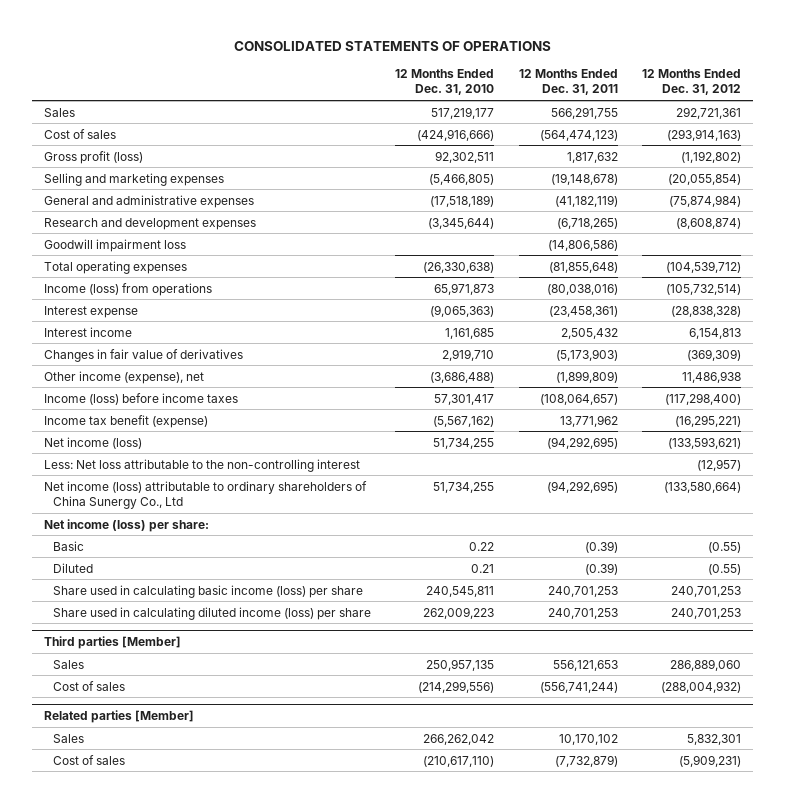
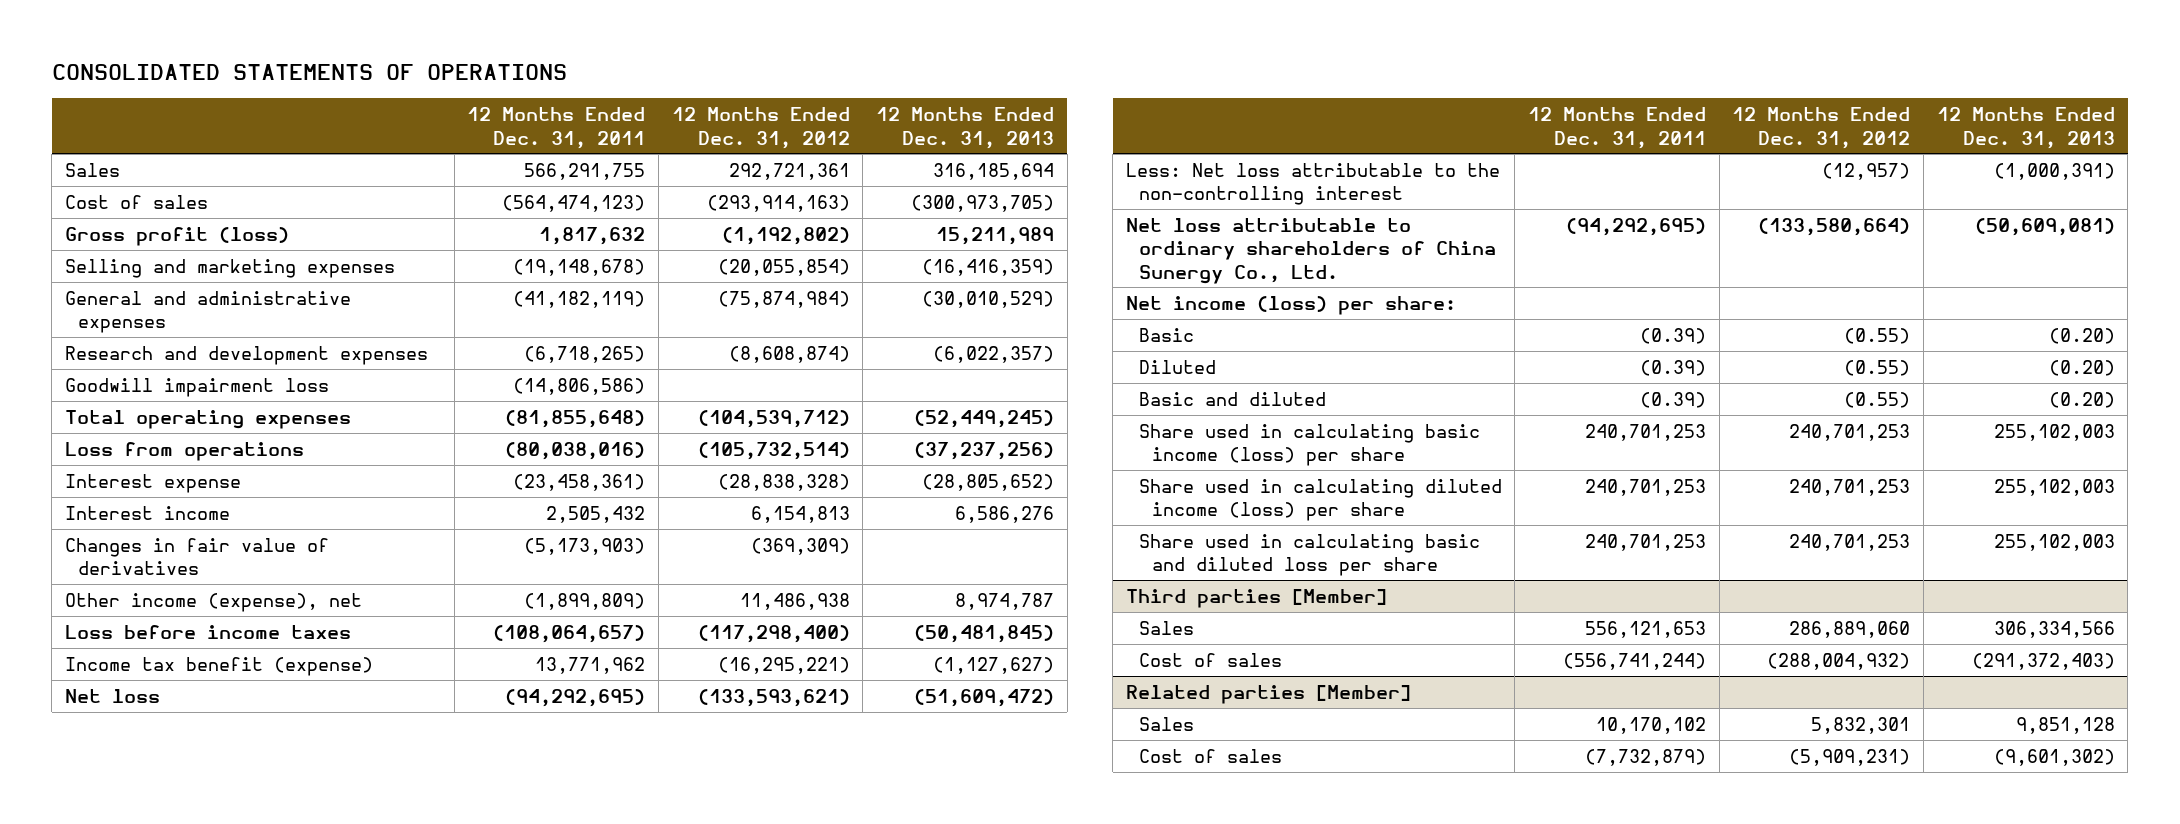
[395,69,495,96] 12 Months Ended Dec. 31, 2010 -> none
none -> [875,107,1054,149] 12 Months Ended Dec. 31, 2013
[44,282,213,296] Income (loss) from operations -> [65,441,305,461] Loss from operations
[44,392,239,405] Income (loss) before income taxes -> [65,624,352,639] Loss before income taxes
[44,436,143,449] Net income (loss) -> [65,688,161,703] Net loss
[44,480,368,509] Net income (loss) attributable to ordinary shareholders of China Sunergy Co., Ltd -> [1125,217,1496,284] Net loss attributable to ordinary shareholders of China Sunergy Co., Ltd.
none -> [1138,391,1326,406] Basic and diluted
none -> [1138,533,1480,577] Share used in calculating basic and diluted loss per share

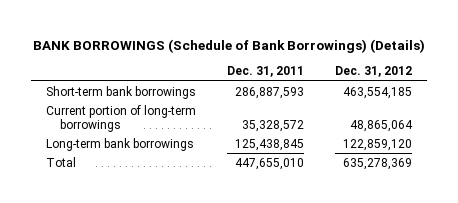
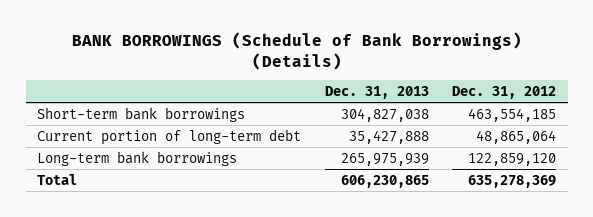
[227,66,305,78] Dec. 31, 2011 -> none
none -> [324,86,429,100] Dec. 31, 2013
[46,104,197,132] Current portion of long-term borrowings -> [37,128,302,145] Current portion of long-term debt

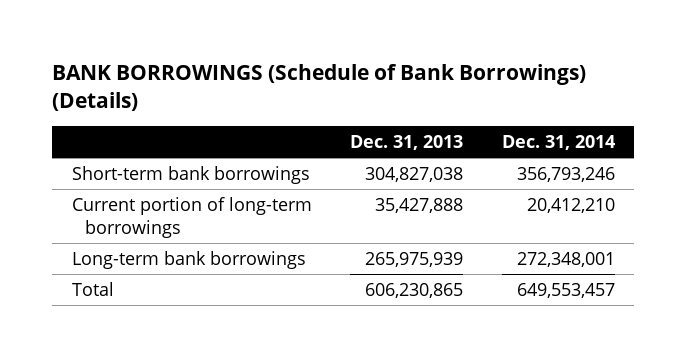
[452,86,557,100] Dec. 31, 2012 -> none
none -> [501,135,615,151] Dec. 31, 2014
[37,128,302,145] Current portion of long-term debt -> [71,197,312,239] Current portion of long-term borrowings

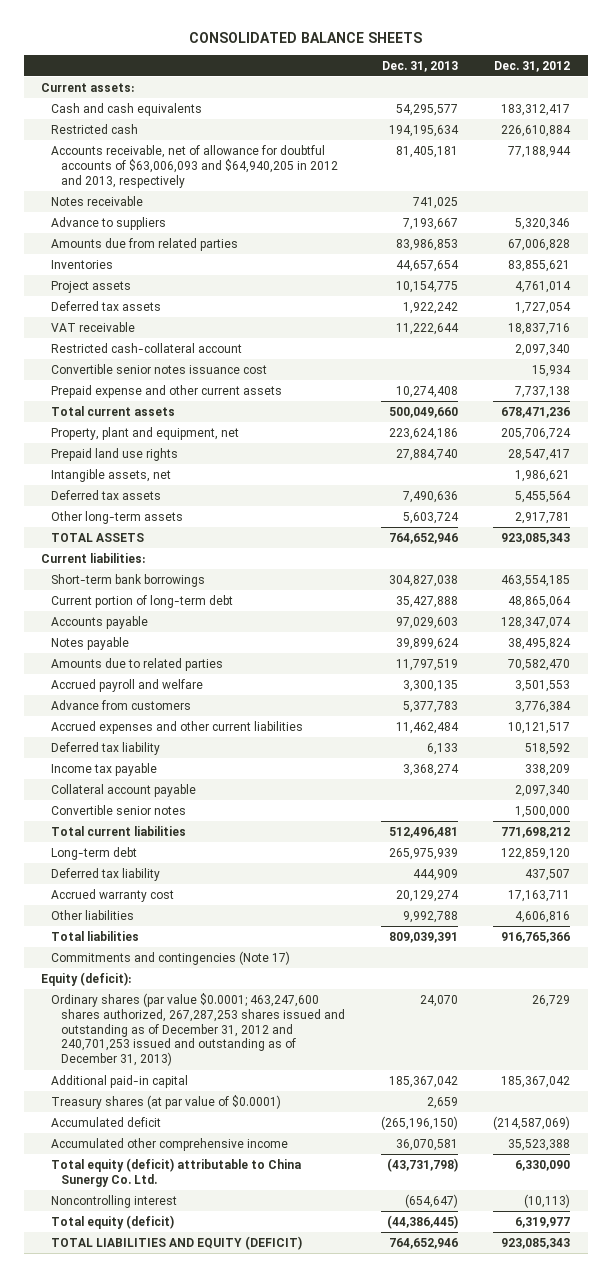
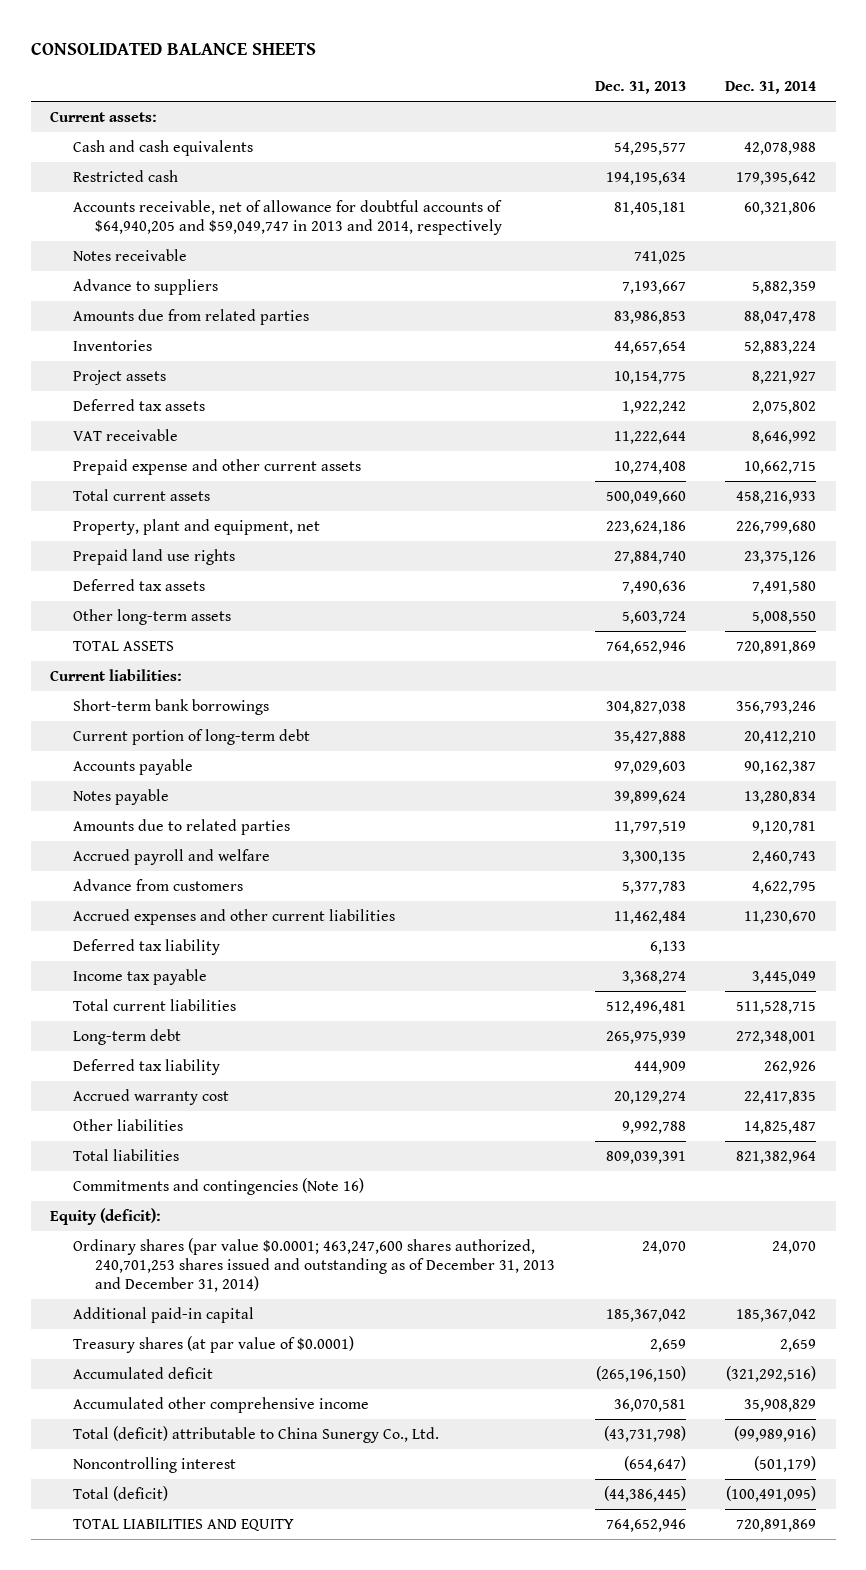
[494,60,571,72] Dec. 31, 2012 -> none
none -> [724,81,816,95] Dec. 31, 2014
[51,144,339,188] Accounts receivable, net of allowance for doubtful accounts of $63,006,093 and $64,940,205 in 2012 and 2013, respectively -> [72,199,503,236] Accounts receivable, net of allowance for doubtful accounts of $64,940,205 and $59,049,747 in 2013 and 2014, respectively
[51,342,243,353] Restricted cash-collateral account -> none
[51,363,268,374] Convertible senior notes issuance cost -> none
[51,468,172,482] Intangible assets, net -> none
[51,783,197,797] Collateral account payable -> none
[51,804,187,815] Convertible senior notes -> none
[51,950,291,965] Commitments and contingencies (Note 17) -> [72,1177,364,1195] Commitments and contingencies (Note 16)
[51,992,346,1067] Ordinary shares (par value $0.0001; 463,247,600 shares authorized, 267,287,253 shares issued and outstanding as of December 31, 2012 and 240,701,253 issued and outstanding as of December 31, 2013) -> [72,1237,556,1293] Ordinary shares (par value $0.0001; 463,247,600 shares authorized, 240,701,253 shares issued and outstanding as of December 31, 2013 and December 31, 2014)
[51,1157,302,1187] Total equity (deficit) attributable to China Sunergy Co. Ltd. -> [72,1425,439,1443] Total (deficit) attributable to China Sunergy Co., Ltd.
[51,1214,175,1229] Total equity (deficit) -> [72,1485,168,1501] Total (deficit)
[51,1235,303,1250] TOTAL LIABILITIES AND EQUITY (DEFICIT) -> [72,1518,294,1531] TOTAL LIABILITIES AND EQUITY

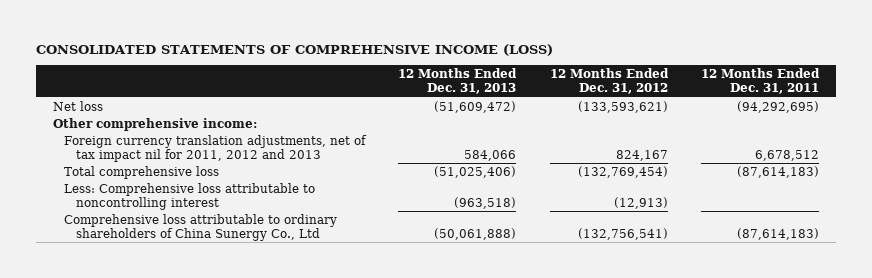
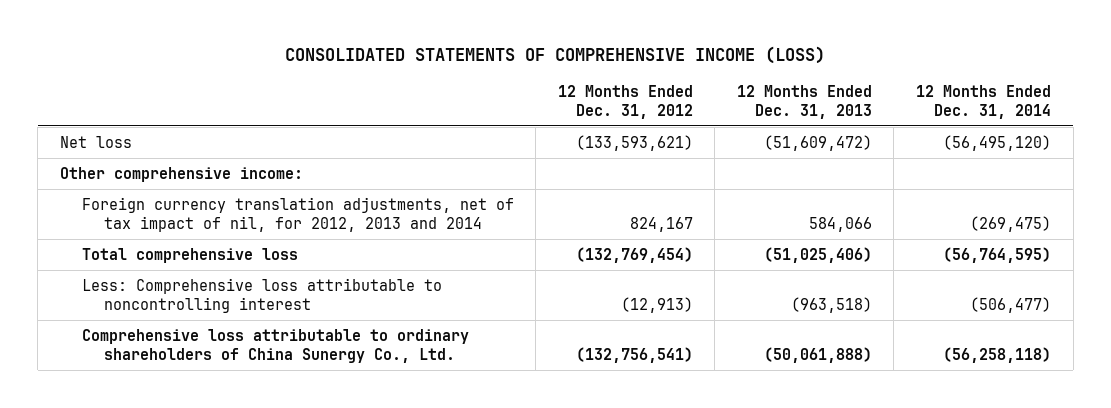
[701,68,821,95] 12 Months Ended Dec. 31, 2011 -> none
none -> [916,84,1052,119] 12 Months Ended Dec. 31, 2014
[64,134,368,162] Foreign currency translation adjustments, net of tax impact nil for 2011, 2012 and 2013 -> [81,196,514,233] Foreign currency translation adjustments, net of tax impact of nil, for 2012, 2013 and 2014
[64,213,338,241] Comprehensive loss attributable to ordinary shareholders of China Sunergy Co., Ltd -> [81,328,469,364] Comprehensive loss attributable to ordinary shareholders of China Sunergy Co., Ltd.

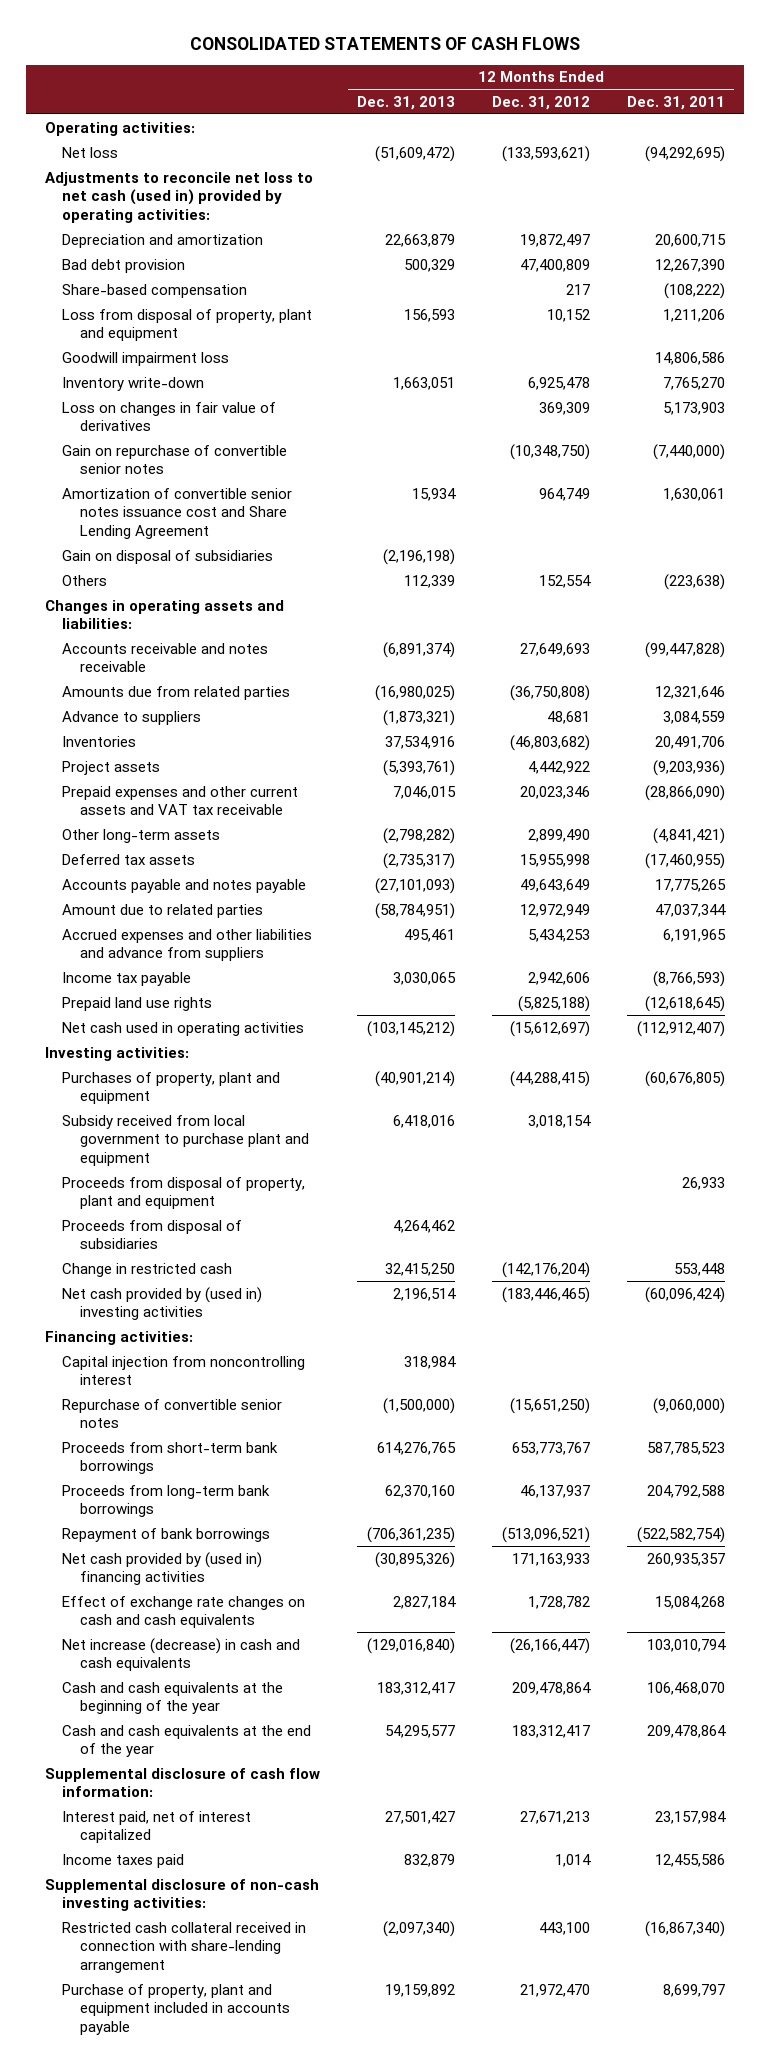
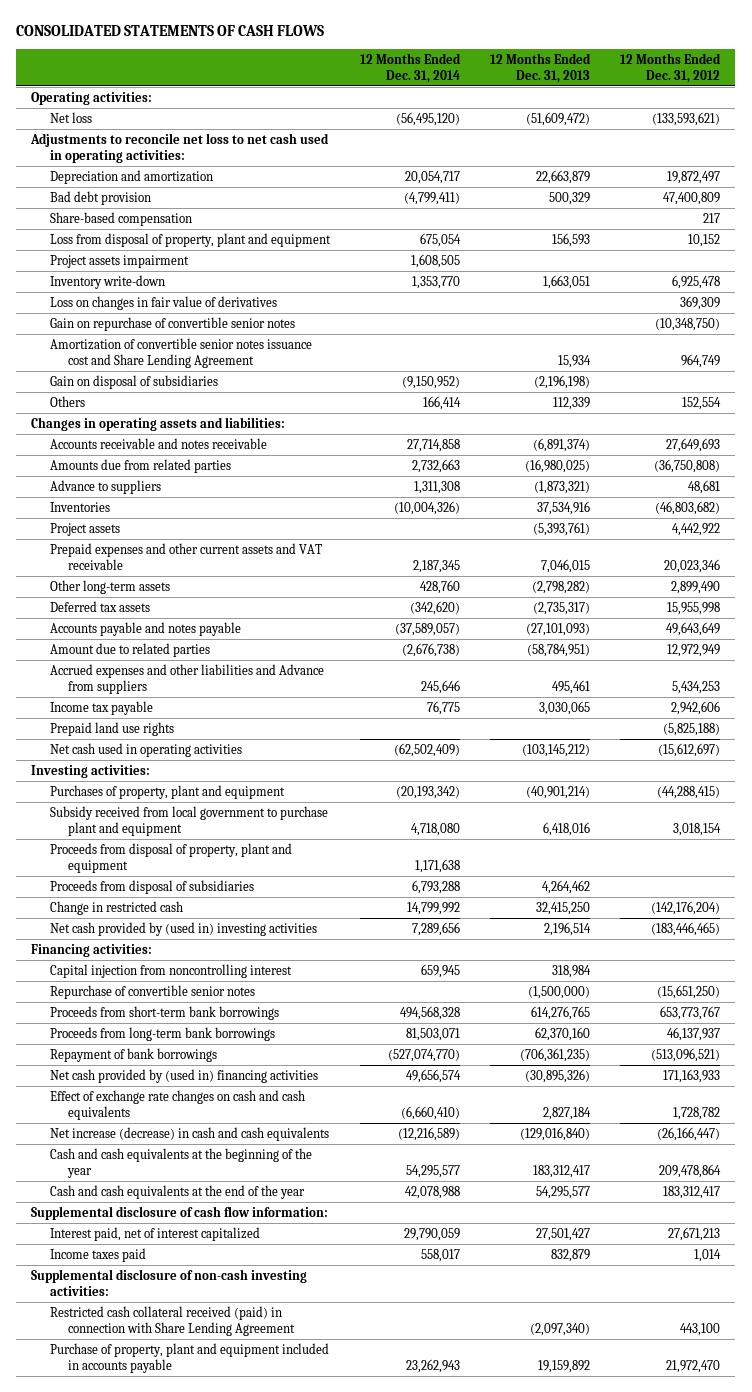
[627,95,726,110] Dec. 31, 2011 -> none
none -> [359,52,461,83] 12 Months Ended Dec. 31, 2014
[44,171,313,223] Adjustments to reconcile net loss to net cash (used in) provided by operating activities: -> [30,132,330,163] Adjustments to reconcile net loss to net cash used in operating activities:
[62,351,230,366] Goodwill impairment loss -> [49,254,189,268] Project assets impairment
[62,785,299,816] Prepaid expenses and other current assets and VAT tax receivable -> [49,542,322,570] Prepaid expenses and other current assets and VAT receivable
[62,928,313,962] Accrued expenses and other liabilities and advance from suppliers -> [49,663,324,694] Accrued expenses and other liabilities and Advance from suppliers
[62,1921,307,1973] Restricted cash collateral received in connection with share-lending arrangement -> [49,1305,295,1336] Restricted cash collateral received (paid) in connection with Share Lending Agreement

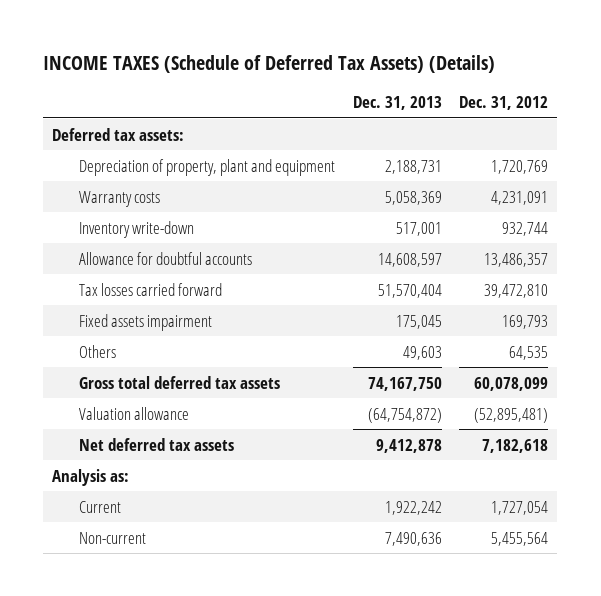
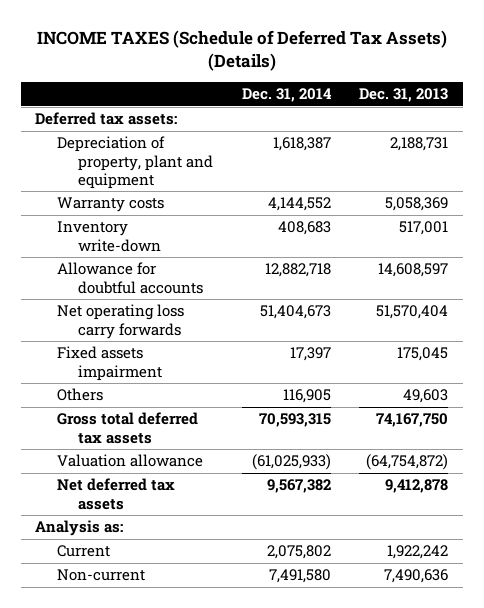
[459,96,549,111] Dec. 31, 2012 -> none
none -> [241,88,332,103] Dec. 31, 2014
[79,282,223,296] Tax losses carried forward -> [56,304,184,339] Net operating loss carry forwards

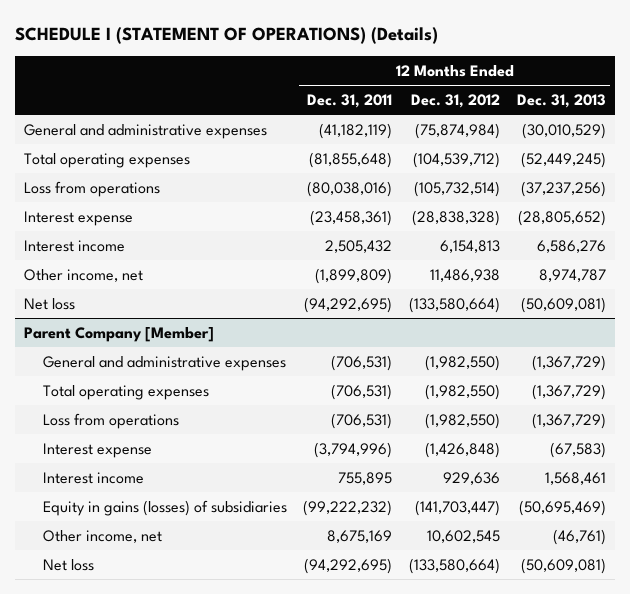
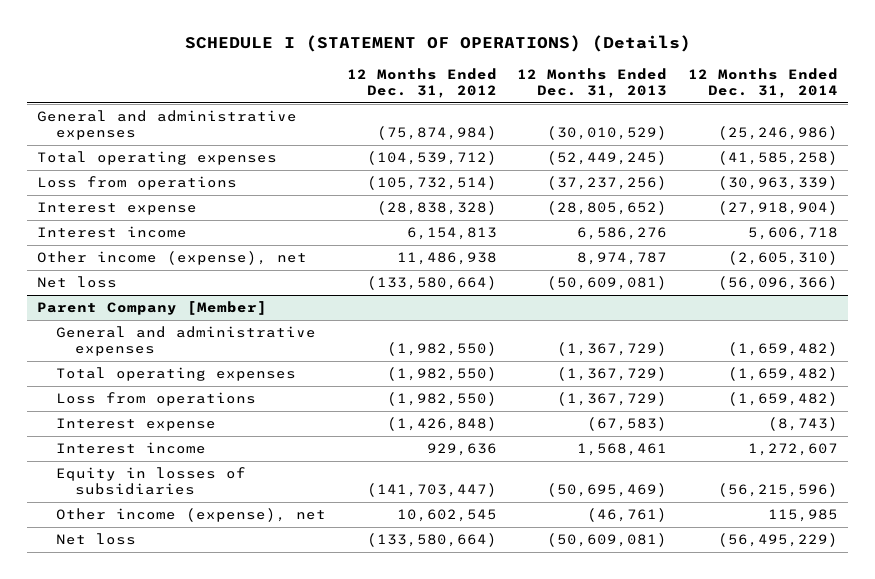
[307,94,393,109] Dec. 31, 2011 -> none
none -> [688,67,839,98] 12 Months Ended Dec. 31, 2014
[23,268,143,282] Other income, net -> [37,251,308,266] Other income (expense), net
[42,499,287,516] Equity in gains (losses) of subsidiaries -> [55,467,246,496] Equity in losses of subsidiaries
[42,529,162,543] Other income, net -> [55,508,326,523] Other income (expense), net

